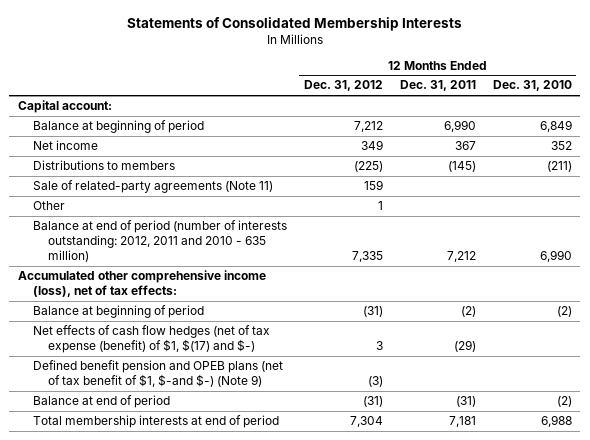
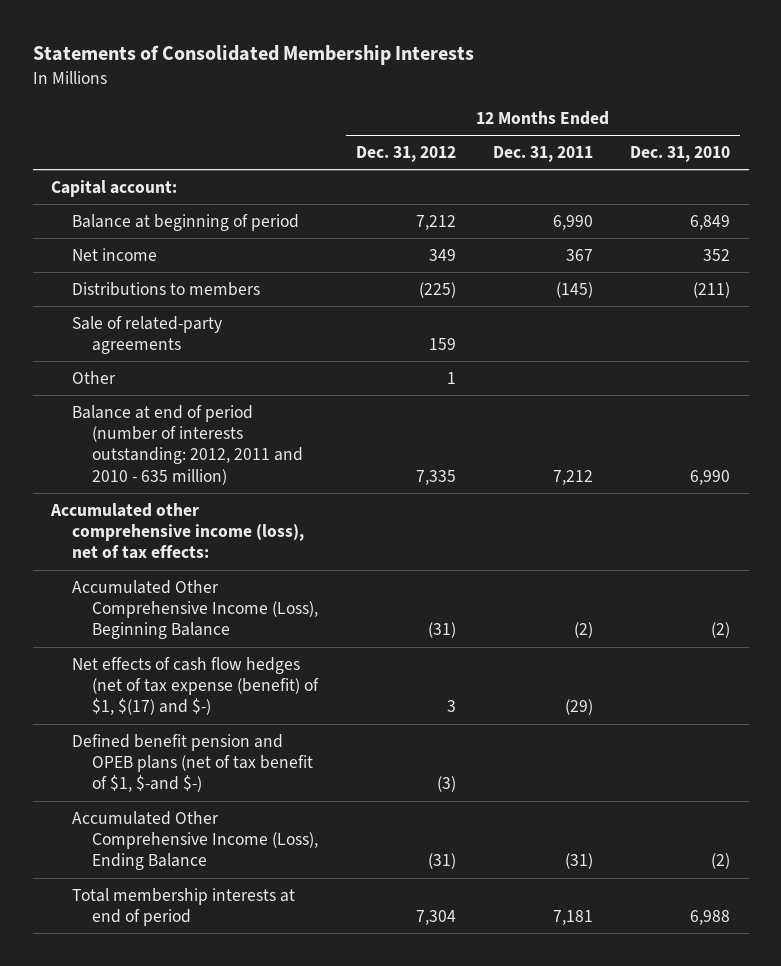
[32,180,273,194] Sale of related-party agreements (Note 11) -> [71,315,222,355] Sale of related-party agreements
[32,305,204,319] Balance at beginning of period -> [71,579,319,640] Accumulated Other Comprehensive Income (Loss), Beginning Balance
[32,360,283,388] Defined benefit pension and OPEB plans (net of tax benefit of $1, $-and $-) (Note 9) -> [71,733,314,793] Defined benefit pension and OPEB plans (net of tax benefit of $1, $-and $-)
[32,395,170,409] Balance at end of period -> [71,810,319,871] Accumulated Other Comprehensive Income (Loss), Ending Balance

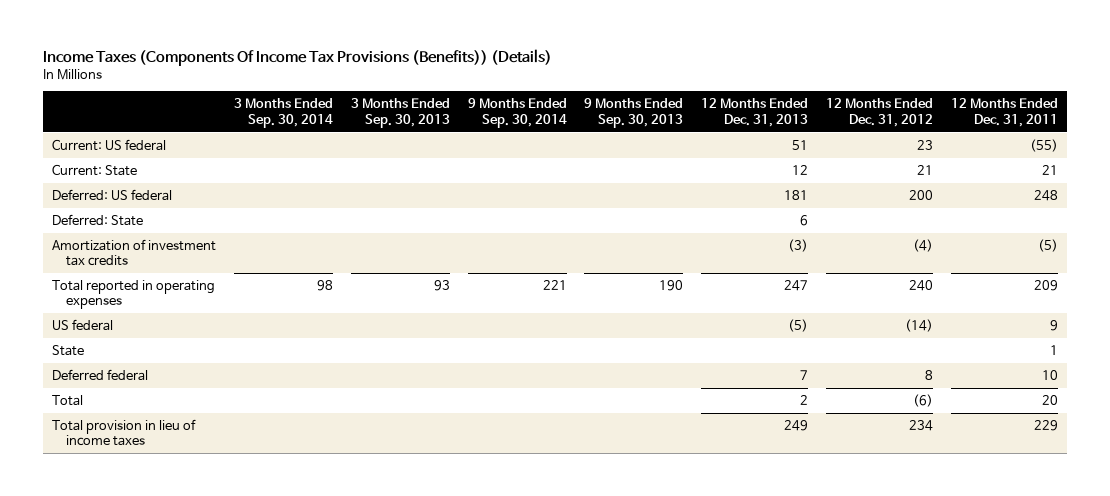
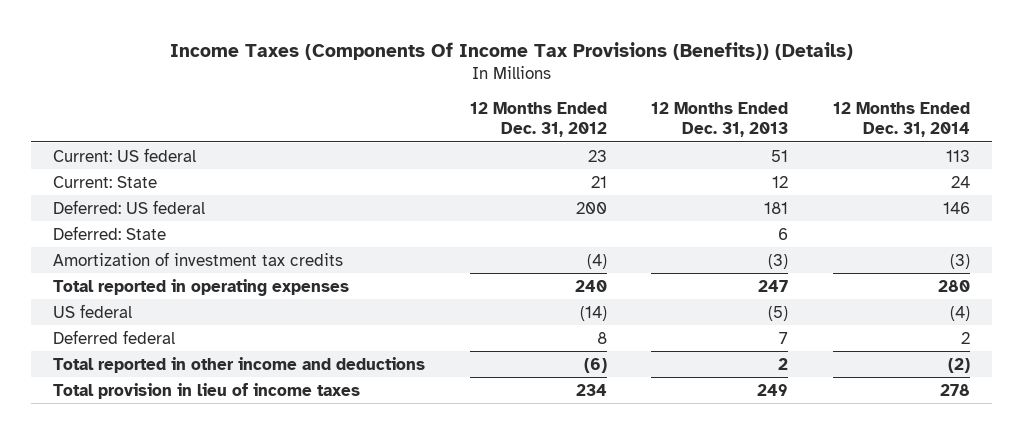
[233,98,333,128] 3 Months Ended Sep. 30, 2014 -> none
[350,98,450,128] 3 Months Ended Sep. 30, 2013 -> none
[467,98,567,128] 9 Months Ended Sep. 30, 2014 -> none
[584,98,684,128] 9 Months Ended Sep. 30, 2013 -> none
[951,98,1059,127] 12 Months Ended Dec. 31, 2011 -> none
none -> [833,102,971,138] 12 Months Ended Dec. 31, 2014
[51,345,84,357] State -> none
[51,395,83,407] Total -> [53,356,426,373] Total reported in other income and deductions

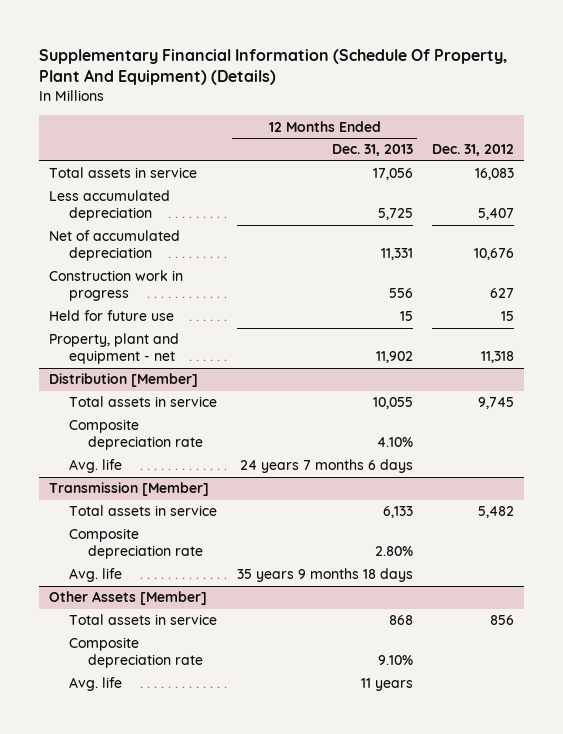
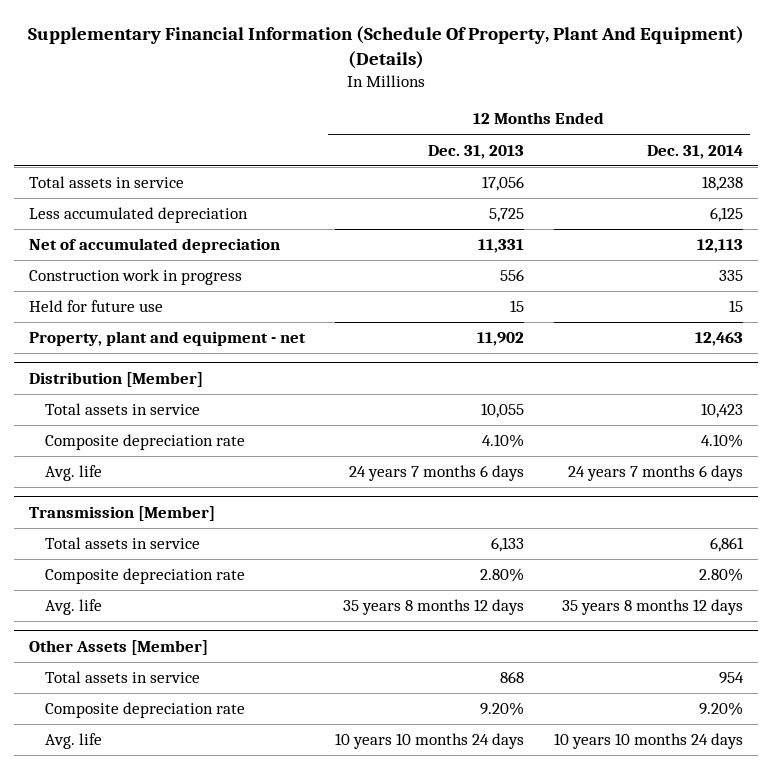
[432,144,515,157] Dec. 31, 2012 -> none
none -> [647,144,744,159] Dec. 31, 2014
[236,568,413,583] 35 years 9 months 18 days -> [343,599,525,616] 35 years 8 months 12 days
[377,655,413,666] 9.10% -> [480,702,525,717] 9.20%
[360,678,413,692] 11 years -> [335,733,525,750] 10 years 10 months 24 days

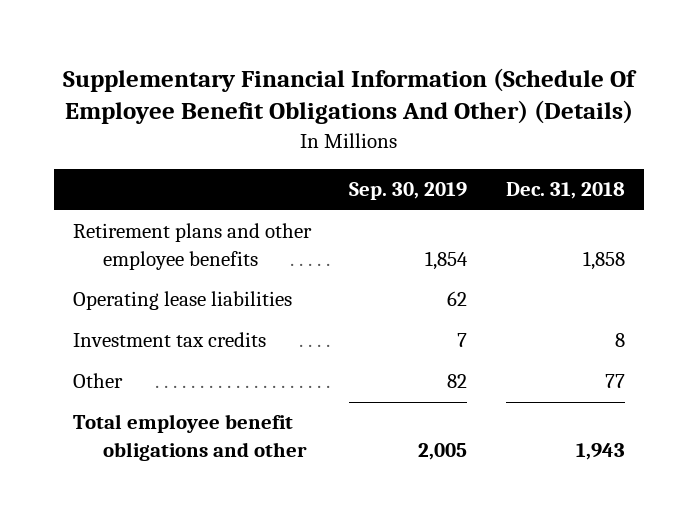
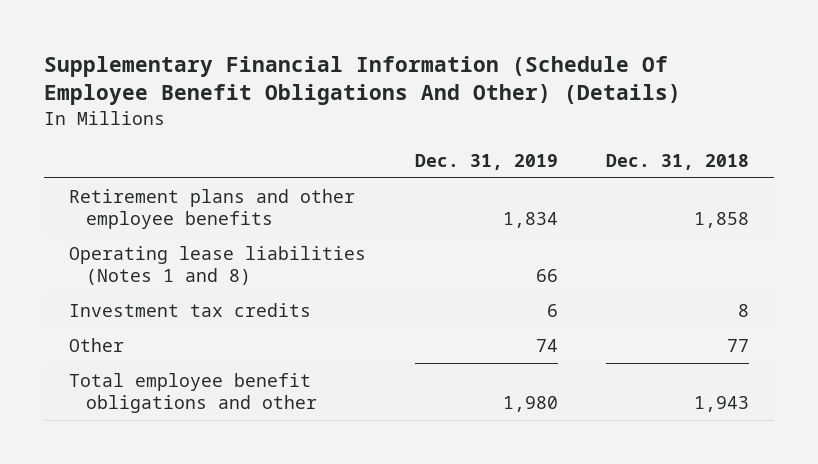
[349,182,468,201] Sep. 30, 2019 -> none
none -> [414,153,558,170] Dec. 31, 2019
[72,291,292,311] Operating lease liabilities -> [68,246,366,285] Operating lease liabilities (Notes 1 and 8)

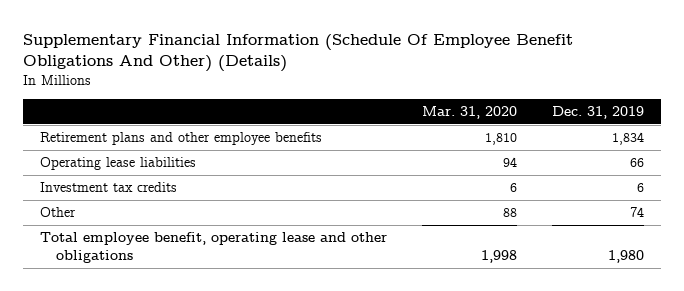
[606,153,750,170] Dec. 31, 2018 -> none
none -> [421,106,517,120] Mar. 31, 2020
[68,246,366,285] Operating lease liabilities (Notes 1 and 8) -> [40,157,197,171] Operating lease liabilities
[68,373,318,413] Total employee benefit obligations and other -> [40,232,388,264] Total employee benefit, operating lease and other obligations

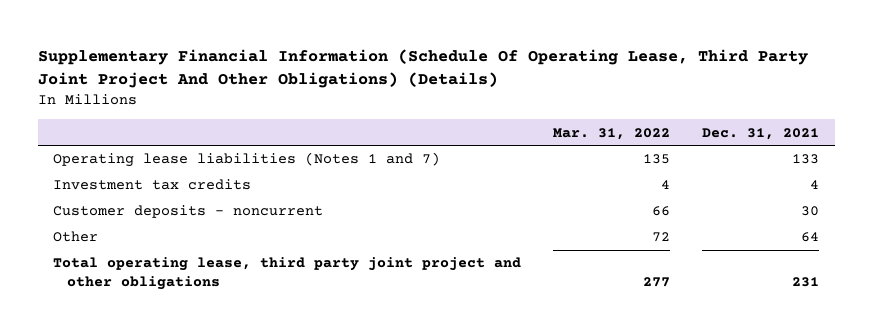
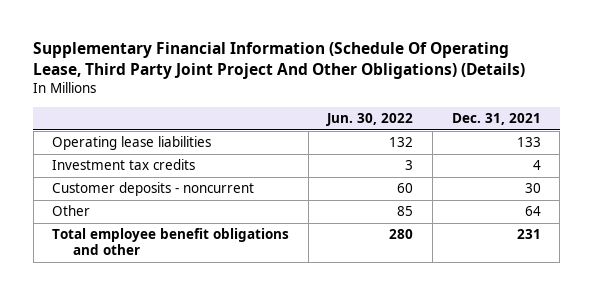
[553,127,671,140] Mar. 31, 2022 -> none
none -> [326,113,414,127] Jun. 30, 2022
[53,152,441,168] Operating lease liabilities (Notes 1 and 7) -> [52,136,212,151] Operating lease liabilities
[53,257,522,291] Total operating lease, third party joint project and other obligations -> [52,228,290,256] Total employee benefit obligations and other

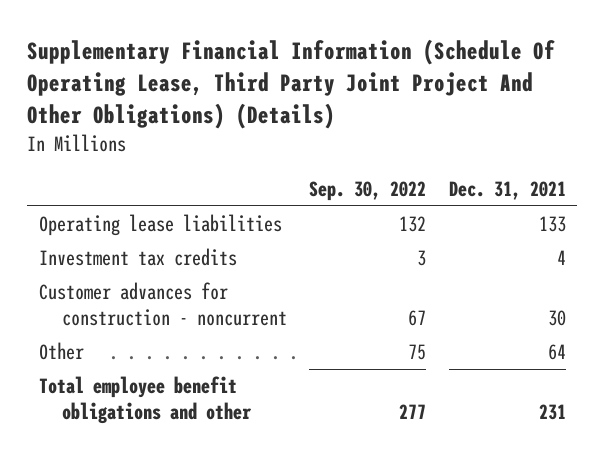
[326,113,414,127] Jun. 30, 2022 -> none
none -> [309,180,427,201] Sep. 30, 2022
[52,182,255,197] Customer deposits - noncurrent -> [38,282,287,326] Customer advances for construction - noncurrent

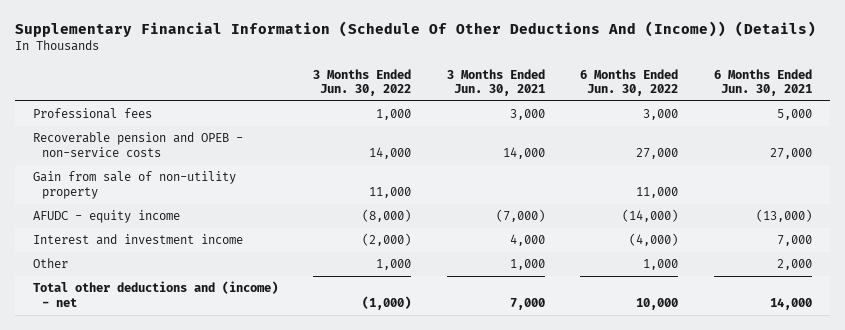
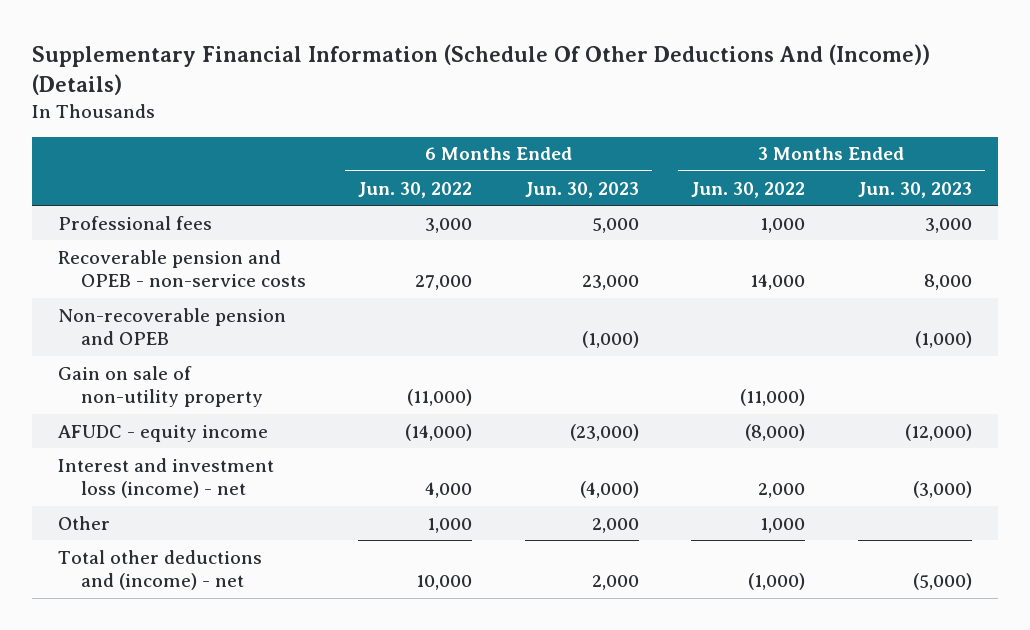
[446,68,545,97] 3 Months Ended Jun. 30, 2021 -> none
[714,68,813,97] 6 Months Ended Jun. 30, 2021 -> none
none -> [524,181,639,198] Jun. 30, 2023
none -> [857,181,972,198] Jun. 30, 2023
none -> [58,307,287,346] Non-recoverable pension and OPEB
[32,171,236,199] Gain from sale of non-utility property -> [58,365,263,408] Gain on sale of non-utility property
[369,186,412,198] 11,000 -> [740,389,806,407] (11,000)
[636,186,679,198] 11,000 -> [407,389,473,407] (11,000)
[32,234,243,246] Interest and investment income -> [58,457,275,499] Interest and investment loss (income) - net
[362,233,412,247] (2,000) -> [758,483,806,499] 2,000
[629,233,679,247] (4,000) -> [425,482,473,499] 4,000

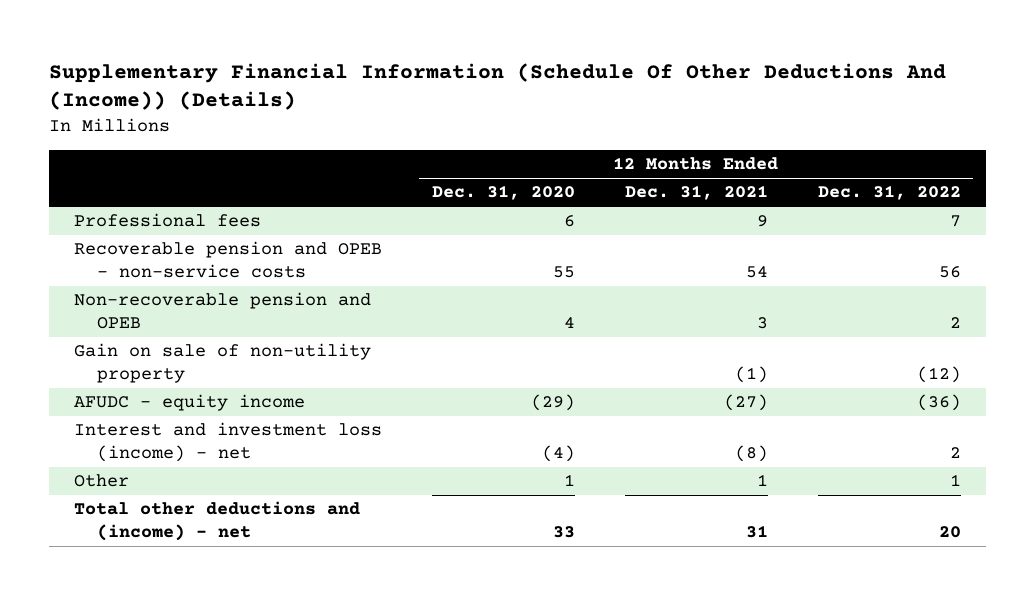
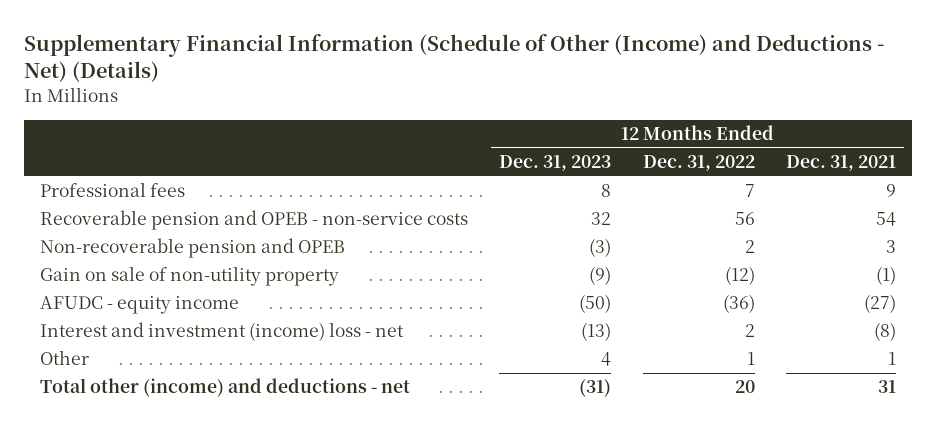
[49,62,947,111] Supplementary Financial Information (Schedule Of Other Deductions And (Income)) (Details) -> [24,34,885,83] Supplementary Financial Information (Schedule of Other (Income) and Deductions - Net) (Details)
[431,185,575,201] Dec. 31, 2020 -> none
none -> [499,155,612,172] Dec. 31, 2023
[74,422,383,463] Interest and investment loss (income) - net -> [39,322,404,342] Interest and investment (income) loss - net
[74,501,361,542] Total other deductions and (income) - net -> [39,378,410,398] Total other (income) and deductions - net

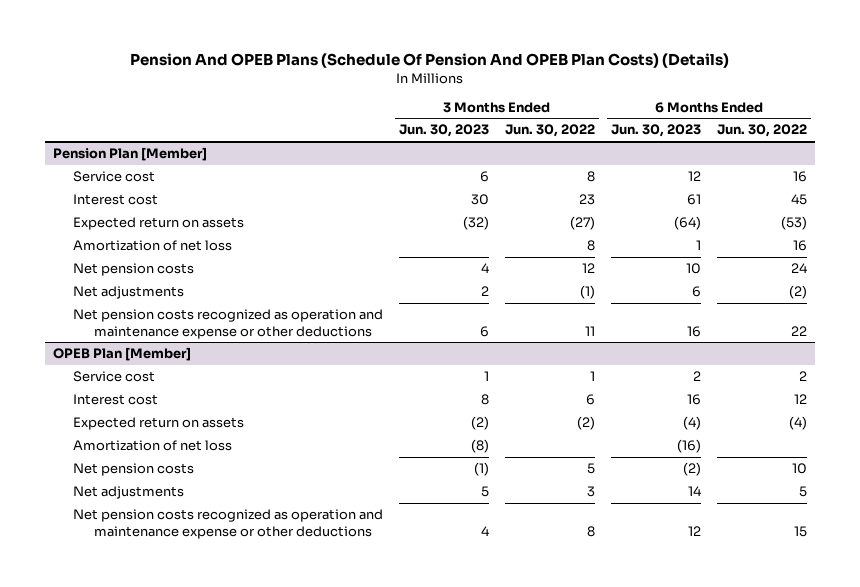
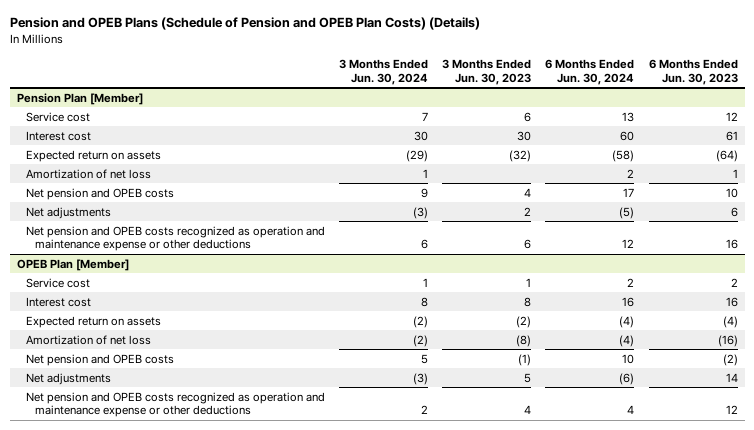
[130,53,730,69] Pension And OPEB Plans (Schedule Of Pension And OPEB Plan Costs) (Details) -> [9,17,480,31] Pension and OPEB Plans (Schedule of Pension and OPEB Plan Costs) (Details)
[505,124,596,138] Jun. 30, 2022 -> none
[716,124,807,138] Jun. 30, 2022 -> none
none -> [339,59,429,85] 3 Months Ended Jun. 30, 2024
none -> [545,59,635,85] 6 Months Ended Jun. 30, 2024
[73,263,195,277] Net pension costs -> [25,187,174,200] Net pension and OPEB costs
[73,309,384,339] Net pension costs recognized as operation and maintenance expense or other deductions -> [25,225,325,252] Net pension and OPEB costs recognized as operation and maintenance expense or other deductions
[73,463,195,477] Net pension costs -> [25,353,174,366] Net pension and OPEB costs
[73,509,384,539] Net pension costs recognized as operation and maintenance expense or other deductions -> [25,391,325,418] Net pension and OPEB costs recognized as operation and maintenance expense or other deductions

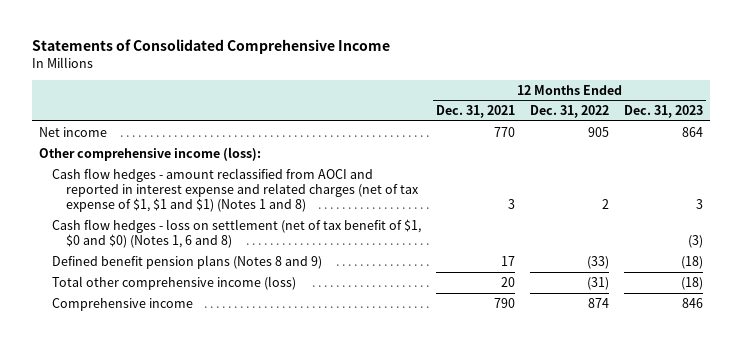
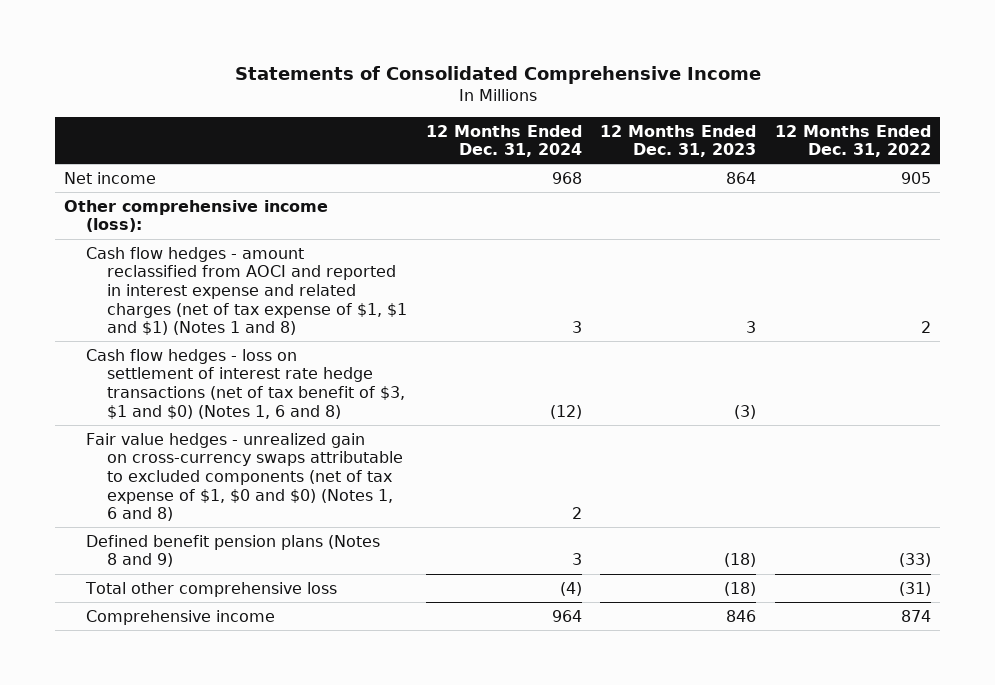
[436,105,516,119] Dec. 31, 2021 -> none
none -> [425,124,582,158] 12 Months Ended Dec. 31, 2024
[52,218,422,249] Cash flow hedges - loss on settlement (net of tax benefit of $1, $0 and $0) (Notes 1, 6 and 8) -> [85,348,406,419] Cash flow hedges - loss on settlement of interest rate hedge transactions (net of tax benefit of $3, $1 and $0) (Notes 1, 6 and 8)
none -> [85,432,404,522] Fair value hedges - unrealized gain on cross-currency swaps attributable to excluded components (net of tax expense of $1, $0 and $0) (Notes 1, 6 and 8)
[52,275,297,290] Total other comprehensive income (loss) -> [84,581,337,597] Total other comprehensive loss

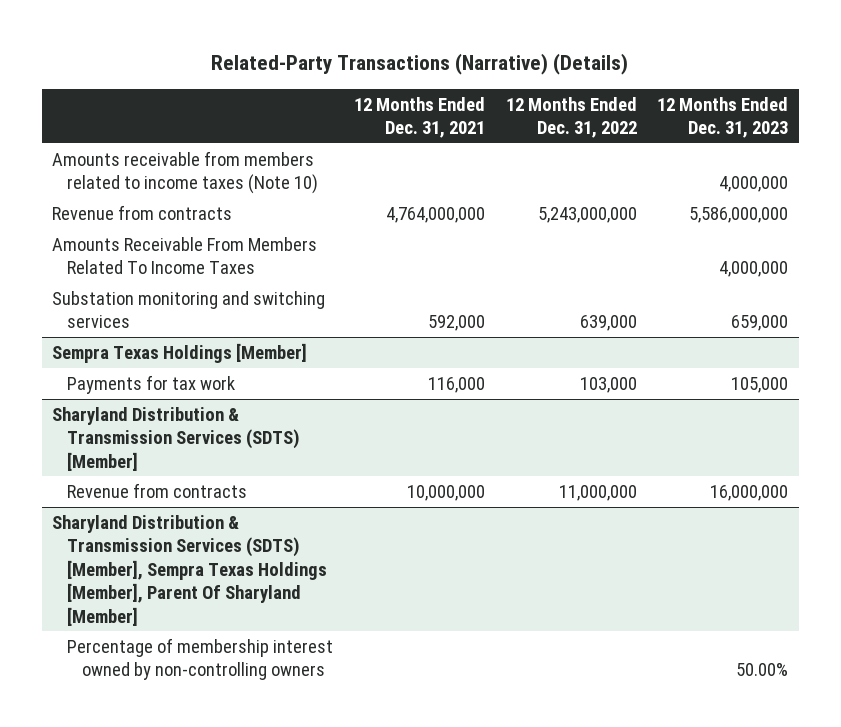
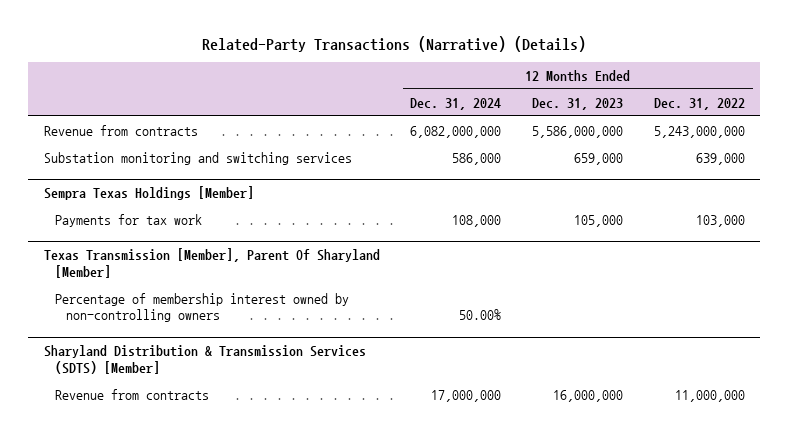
[353,96,485,139] 12 Months Ended Dec. 31, 2021 -> none
none -> [410,97,502,110] Dec. 31, 2024
[52,150,319,195] Amounts receivable from members related to income taxes (Note 10) -> none
[52,236,318,275] Amounts Receivable From Members Related To Income Taxes -> none
none -> [43,248,380,278] Texas Transmission [Member], Parent Of Sharyland [Member]
none -> [54,292,349,323] Percentage of membership interest owned by non-controlling owners
[52,514,328,626] Sharyland Distribution & Transmission Services (SDTS) [Member], Sempra Texas Holdings [Member], Parent Of Sharyland [Member] -> none
[67,637,334,681] Percentage of membership interest owned by non-controlling owners -> none

